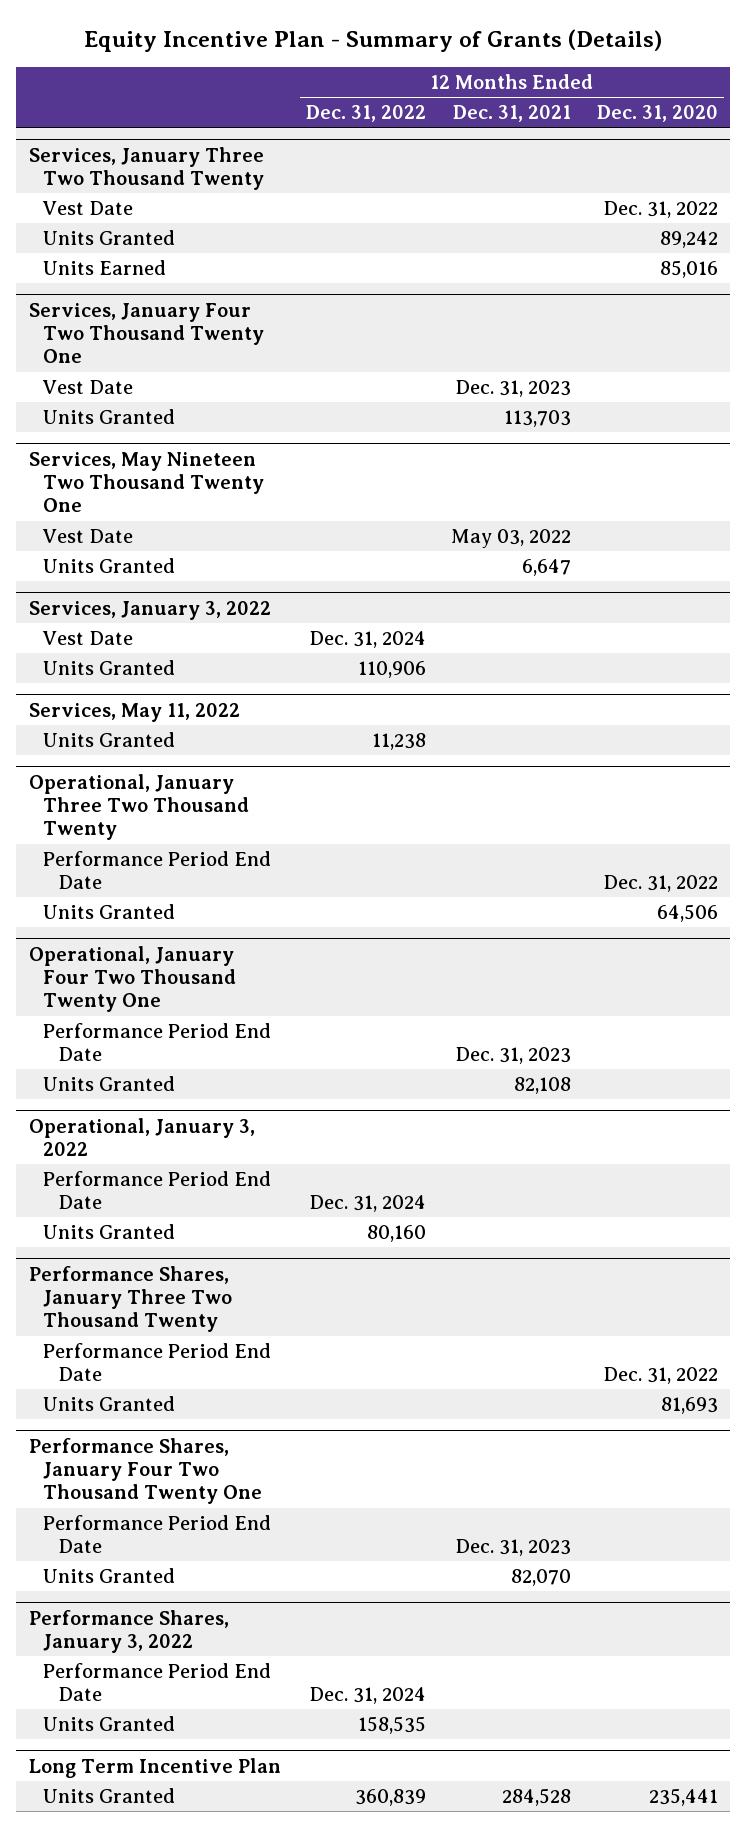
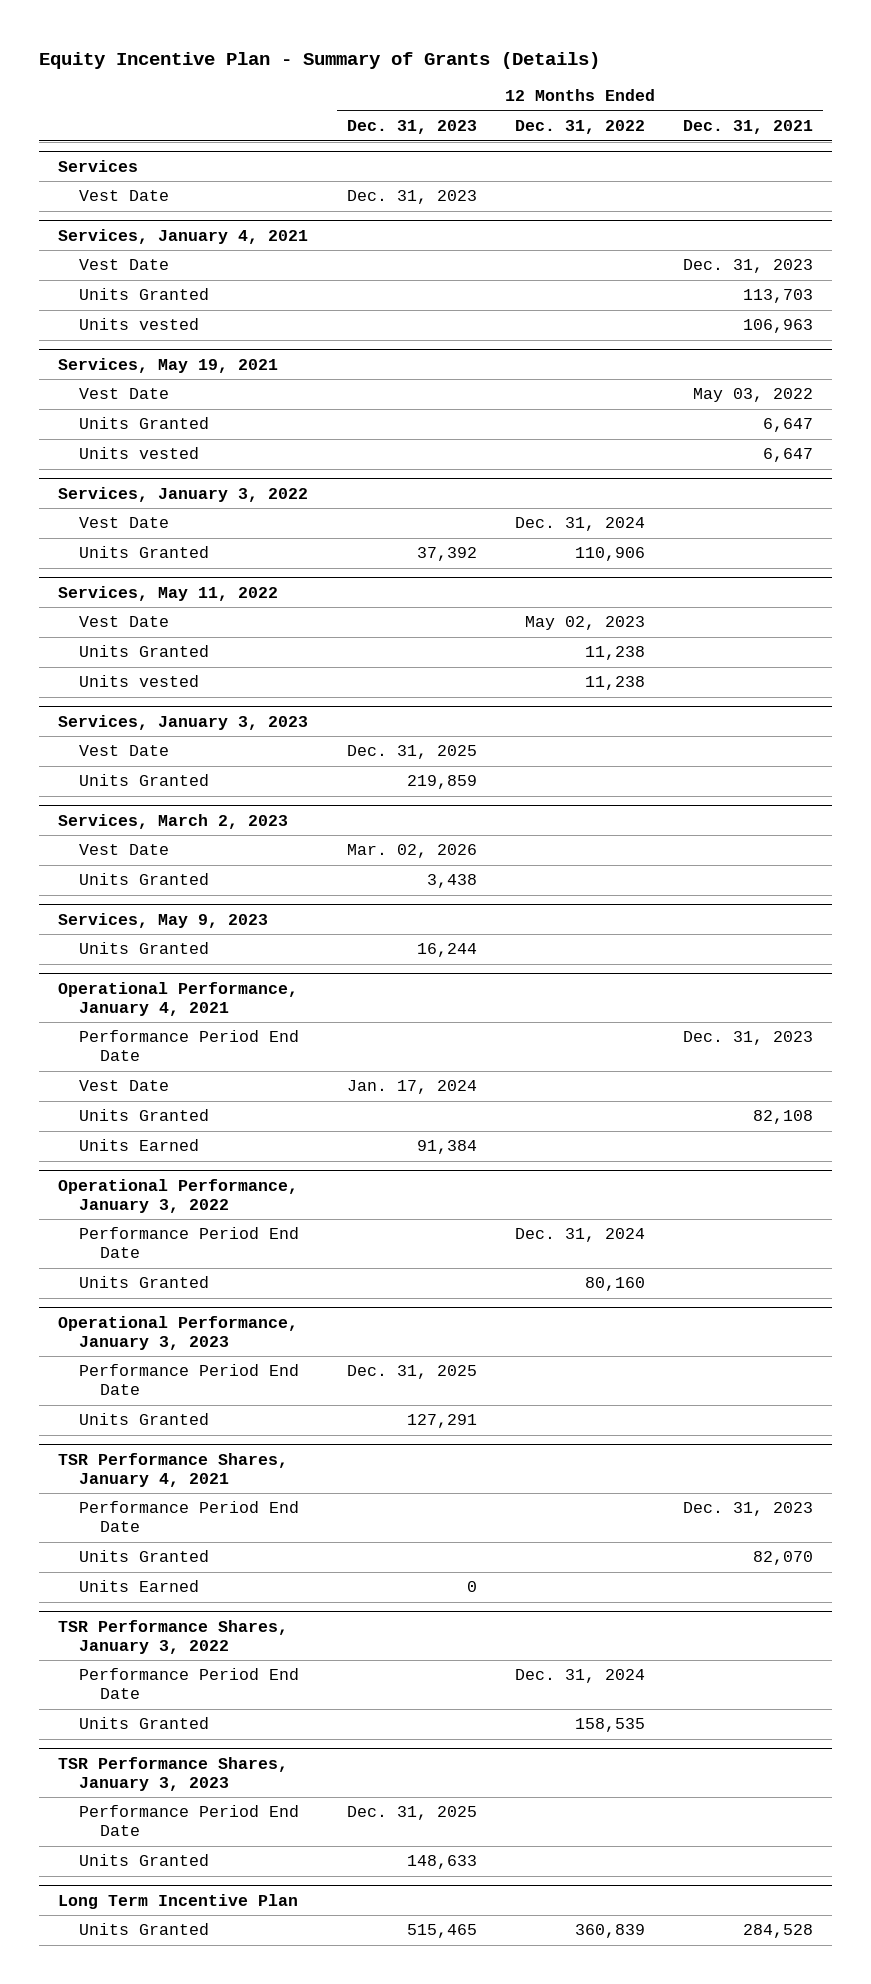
[596,105,718,123] Dec. 31, 2020 -> none
none -> [346,120,477,135] Dec. 31, 2023
[28,146,265,190] Services, January Three Two Thousand Twenty -> [58,159,139,172] Services
[43,229,176,245] Units Granted -> none
[43,259,167,275] Units Earned -> none
[28,302,265,364] Services, January Four Two Thousand Twenty One -> [58,228,309,244] Services, January 4, 2021
none -> [79,318,200,331] Units vested
[28,451,265,513] Services, May Nineteen Two Thousand Twenty One -> [58,357,279,373] Services, May 19, 2021
none -> [79,447,200,460] Units vested
none -> [79,616,170,628] Vest Date
[28,773,250,841] Operational, January Three Two Thousand Twenty -> none
[43,850,272,890] Performance Period End Date -> none
[43,903,176,919] Units Granted -> none
none -> [79,675,200,688] Units vested
none -> [58,714,309,730] Services, January 3, 2023
none -> [79,745,170,757] Vest Date
none -> [79,774,210,787] Units Granted
none -> [58,813,289,829] Services, March 2, 2023
none -> [79,844,170,856] Vest Date
none -> [79,873,210,886] Units Granted
none -> [58,912,269,928] Services, May 9, 2023
none -> [79,942,210,955] Units Granted
[28,945,237,1013] Operational, January Four Two Thousand Twenty One -> [58,981,299,1016] Operational Performance, January 4, 2021
none -> [79,1080,170,1092] Vest Date
none -> [79,1139,200,1152] Units Earned
[28,1117,255,1156] Operational, January 3, 2022 -> [58,1178,299,1213] Operational Performance, January 3, 2022
[28,1265,233,1333] Performance Shares, January Three Two Thousand Twenty -> none
[43,1342,272,1382] Performance Period End Date -> none
[43,1395,176,1411] Units Granted -> none
none -> [58,1315,299,1350] Operational Performance, January 3, 2023
none -> [79,1364,300,1396] Performance Period End Date
none -> [79,1413,210,1426] Units Granted
[28,1437,263,1505] Performance Shares, January Four Two Thousand Twenty One -> [58,1452,289,1487] TSR Performance Shares, January 4, 2021
none -> [79,1580,200,1593] Units Earned
[28,1609,229,1653] Performance Shares, January 3, 2022 -> [58,1619,289,1654] TSR Performance Shares, January 3, 2022
none -> [58,1756,289,1791] TSR Performance Shares, January 3, 2023
none -> [79,1805,300,1837] Performance Period End Date
none -> [79,1854,210,1867] Units Granted

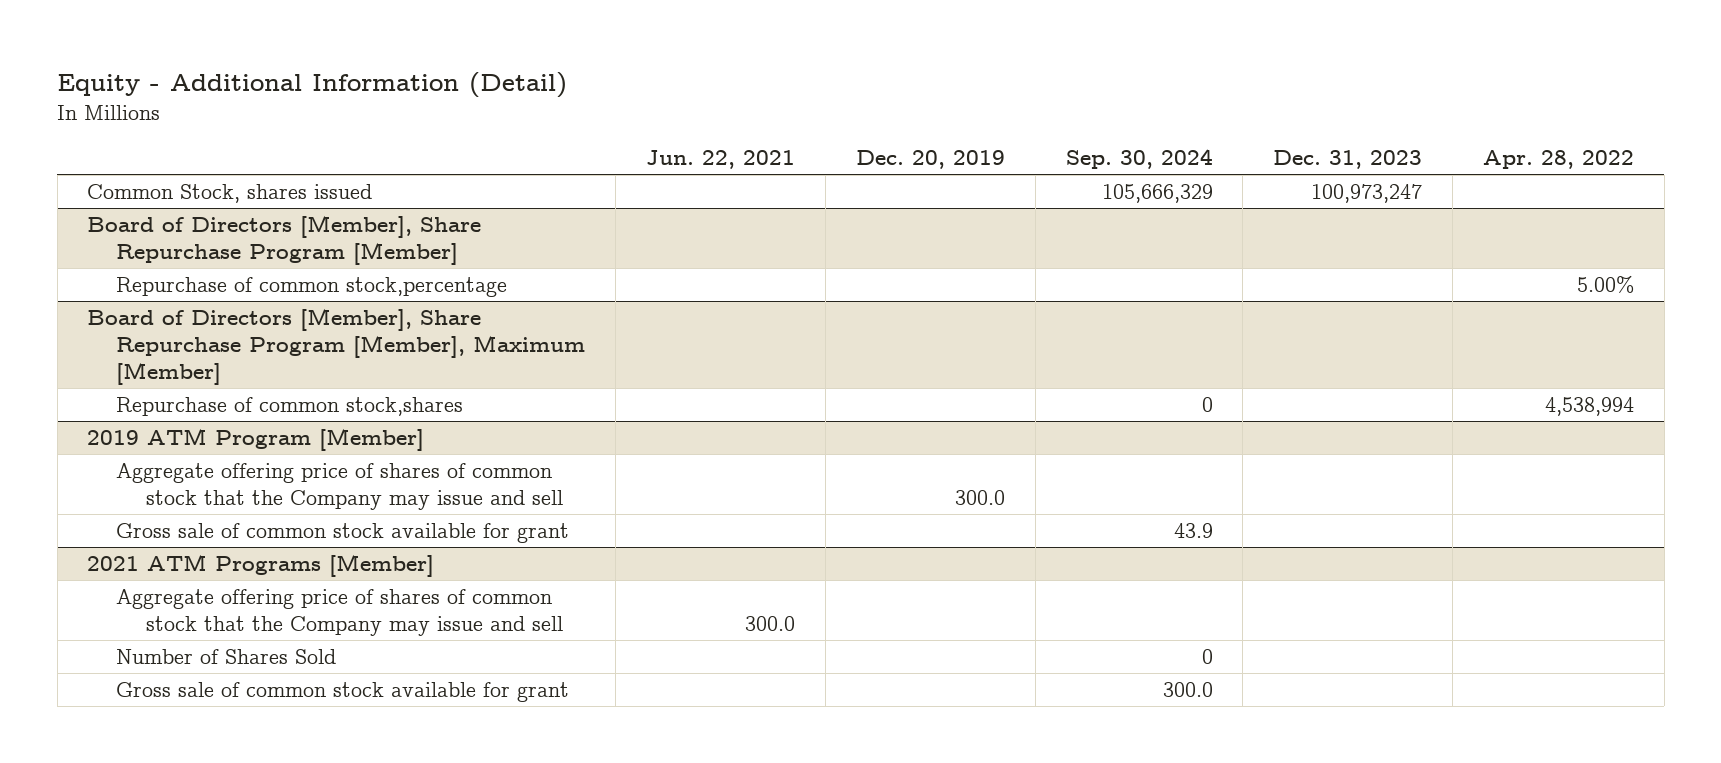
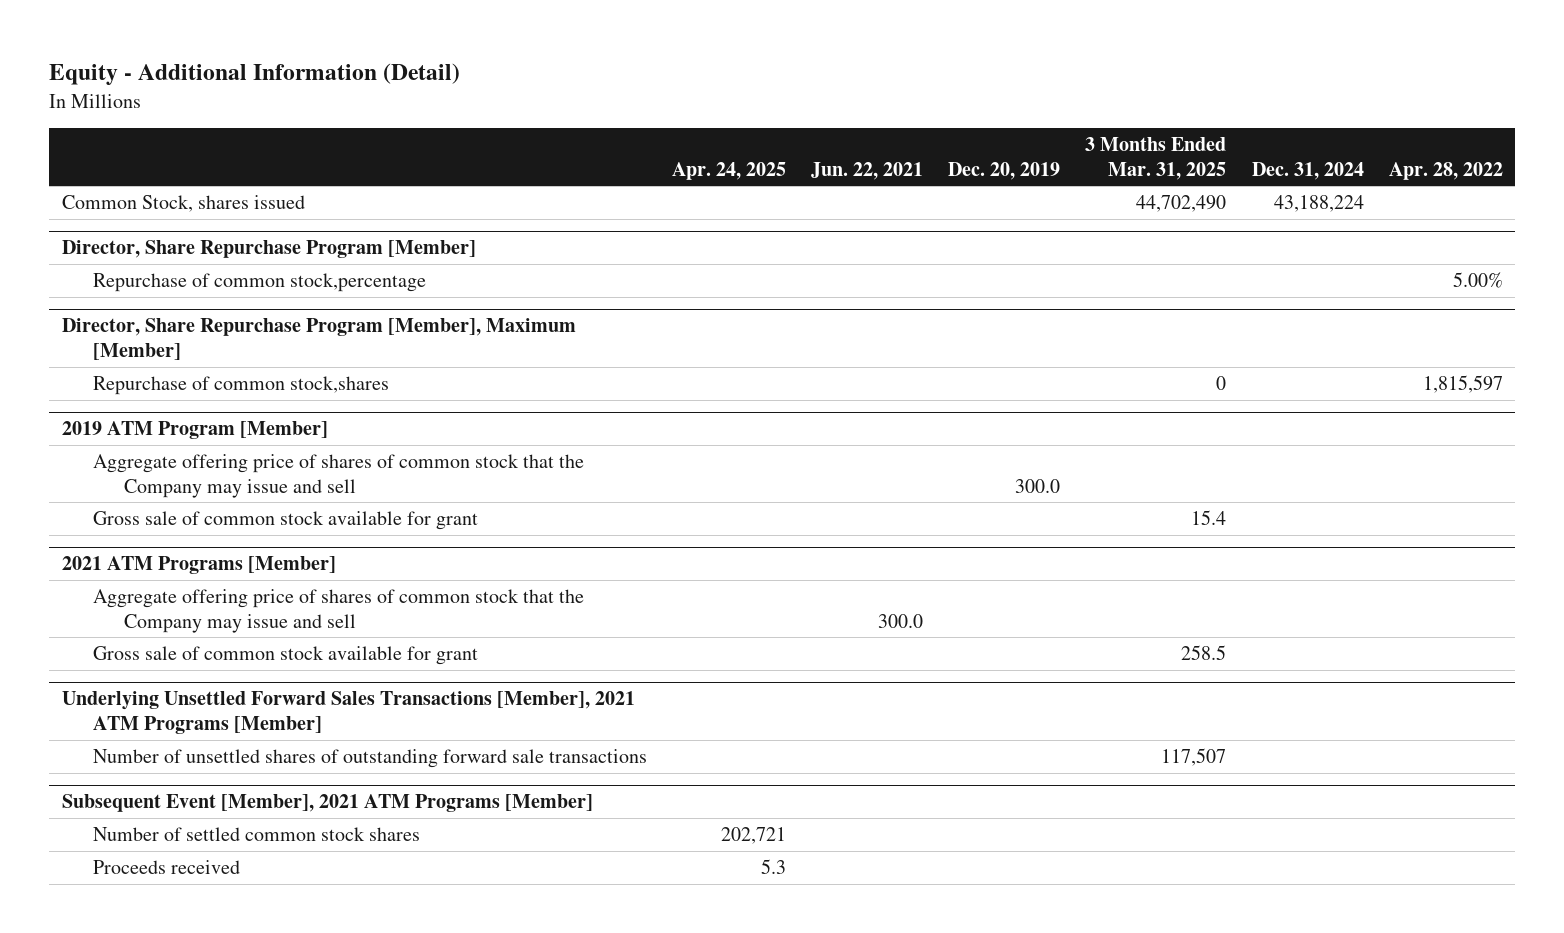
[1065,149,1213,170] Sep. 30, 2024 -> none
[1273,150,1423,170] Dec. 31, 2023 -> none
none -> [671,161,786,180] Apr. 24, 2025
none -> [1085,136,1227,180] 3 Months Ended Mar. 31, 2025
none -> [1251,161,1364,180] Dec. 31, 2024
[87,214,482,265] Board of Directors [Member], Share Repurchase Program [Member] -> [61,240,476,259] Director, Share Repurchase Program [Member]
[87,307,586,385] Board of Directors [Member], Share Repurchase Program [Member], Maximum [Member] -> [61,318,576,361] Director, Share Repurchase Program [Member], Maximum [Member]
[1544,396,1634,416] 4,538,994 -> [1422,374,1503,393] 1,815,597
[116,648,337,664] Number of Shares Sold -> none
none -> [61,691,635,735] Underlying Unsettled Forward Sales Transactions [Member], 2021 ATM Programs [Member]
none -> [92,748,647,768] Number of unsettled shares of outstanding forward sale transactions
none -> [61,794,593,813] Subsequent Event [Member], 2021 ATM Programs [Member]
none -> [92,826,420,841] Number of settled common stock shares
none -> [92,859,240,874] Proceeds received

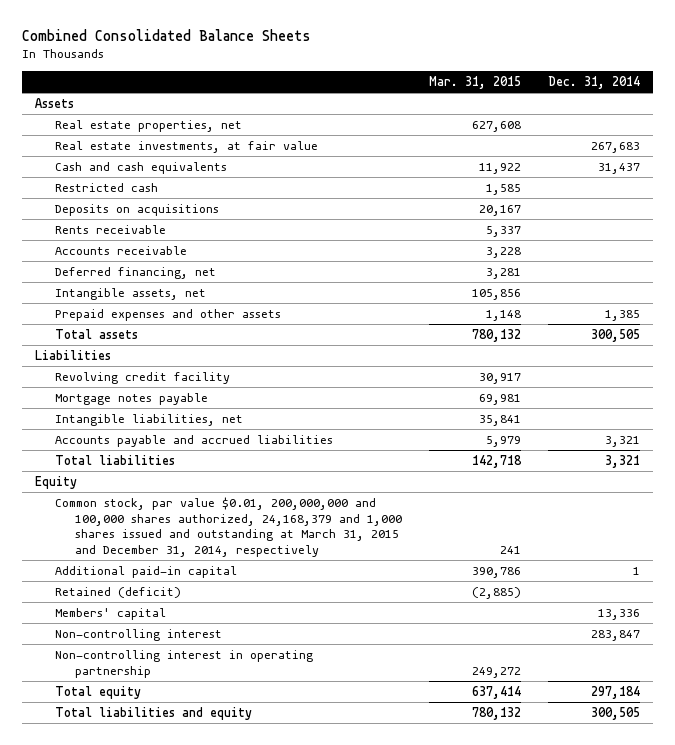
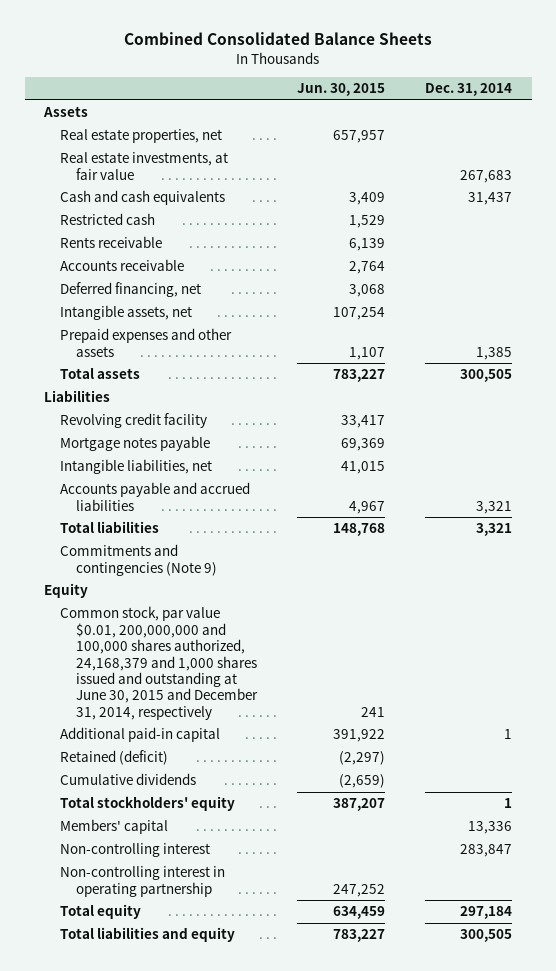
[428,75,521,89] Mar. 31, 2015 -> none
none -> [296,83,385,97] Jun. 30, 2015
[55,204,220,217] Deposits on acquisitions -> none
none -> [60,544,218,576] Commitments and contingencies (Note 9)
[55,497,403,557] Common stock, par value $0.01, 200,000,000 and 100,000 shares authorized, 24,168,379 and 1,000 shares issued and outstanding at March 31, 2015 and December 31, 2014, respectively -> [60,606,259,720] Common stock, par value $0.01, 200,000,000 and 100,000 shares authorized, 24,168,379 and 1,000 shares issued and outstanding at June 30, 2015 and December 31, 2014, respectively
none -> [60,773,197,786] Cumulative dividends
none -> [60,796,236,812] Total stockholders' equity

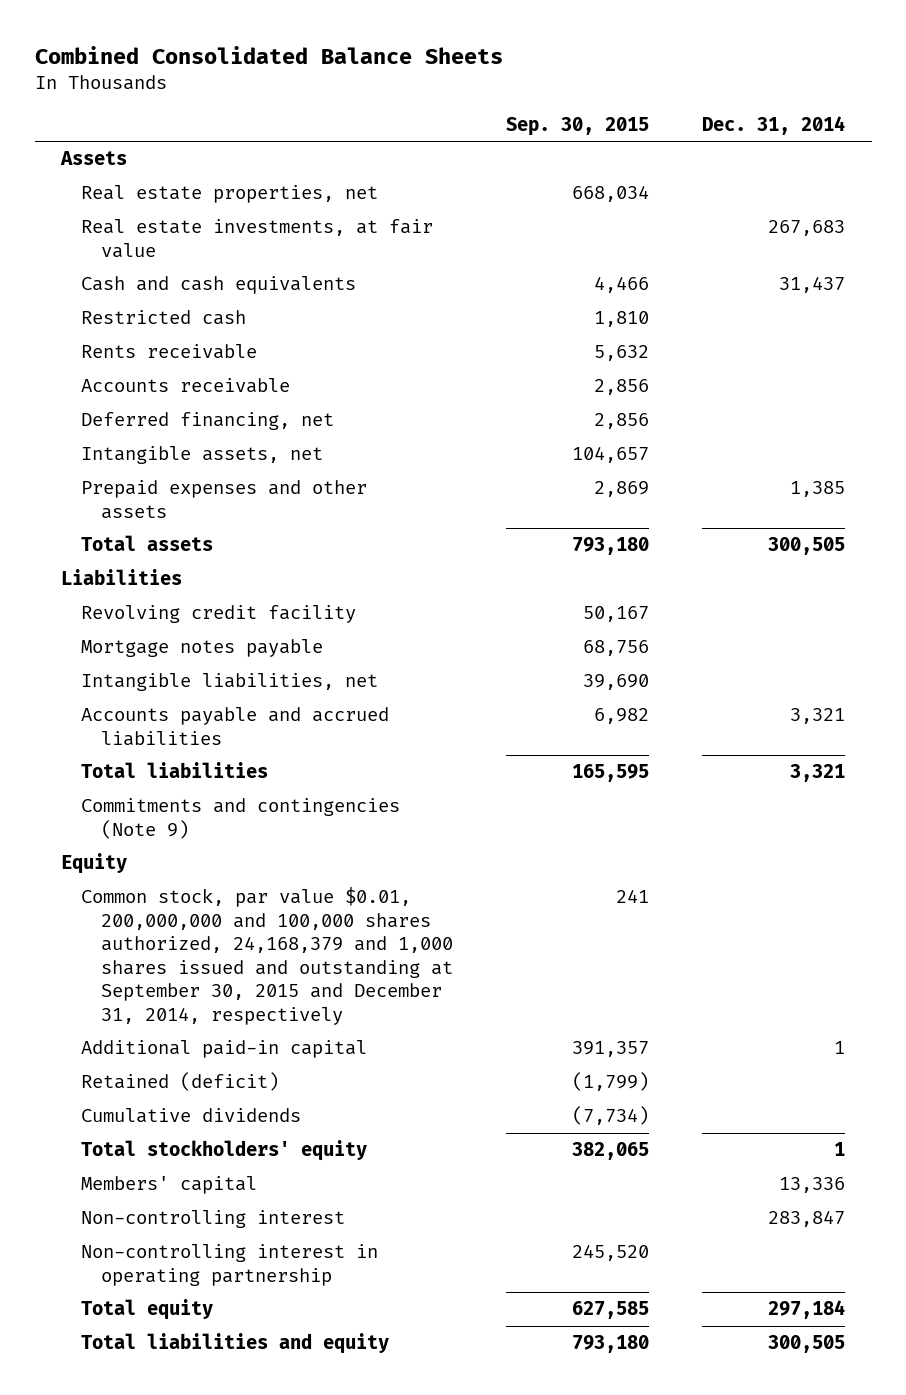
[296,83,385,97] Jun. 30, 2015 -> none
none -> [506,116,650,136] Sep. 30, 2015
[60,606,259,720] Common stock, par value $0.01, 200,000,000 and 100,000 shares authorized, 24,168,379 and 1,000 shares issued and outstanding at June 30, 2015 and December 31, 2014, respectively -> [81,887,454,1025] Common stock, par value $0.01, 200,000,000 and 100,000 shares authorized, 24,168,379 and 1,000 shares issued and outstanding at September 30, 2015 and December 31, 2014, respectively

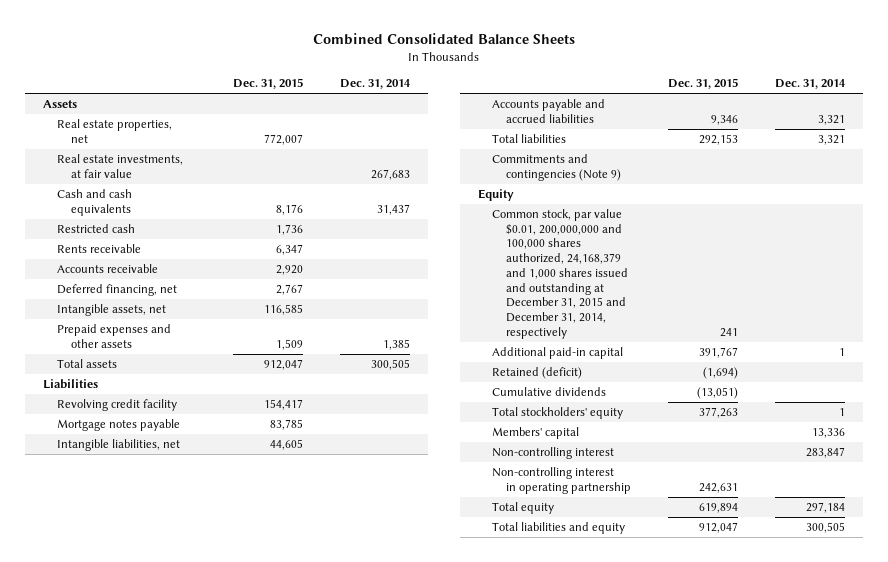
[506,116,650,136] Sep. 30, 2015 -> none
none -> [233,78,304,90] Dec. 31, 2015
[81,887,454,1025] Common stock, par value $0.01, 200,000,000 and 100,000 shares authorized, 24,168,379 and 1,000 shares issued and outstanding at September 30, 2015 and December 31, 2014, respectively -> [492,208,629,339] Common stock, par value $0.01, 200,000,000 and 100,000 shares authorized, 24,168,379 and 1,000 shares issued and outstanding at December 31, 2015 and December 31, 2014, respectively

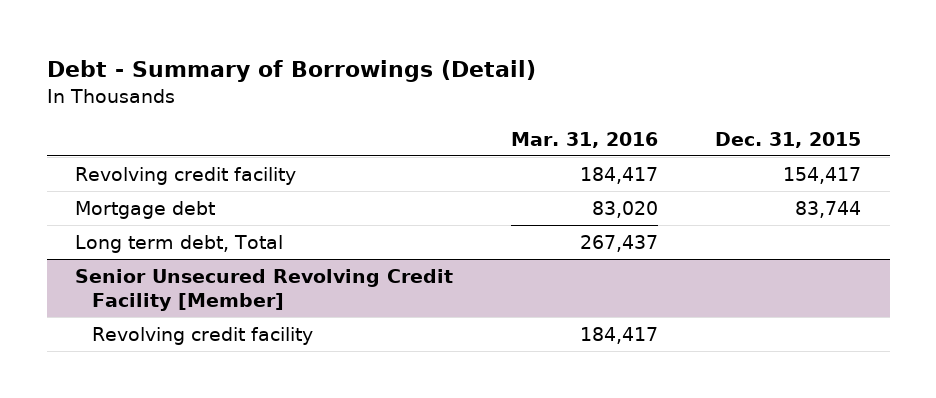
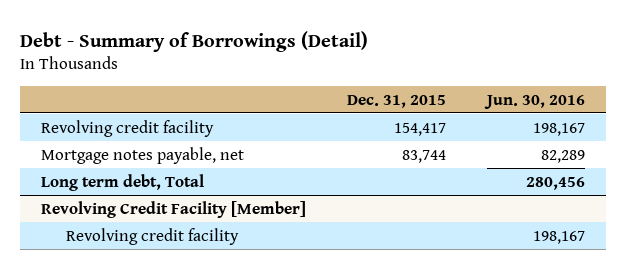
[510,131,658,148] Mar. 31, 2016 -> none
none -> [484,94,586,109] Jun. 30, 2016
[75,201,216,220] Mortgage debt -> [40,146,244,164] Mortgage notes payable, net
[75,269,454,311] Senior Unsecured Revolving Credit Facility [Member] -> [40,200,306,218] Revolving Credit Facility [Member]

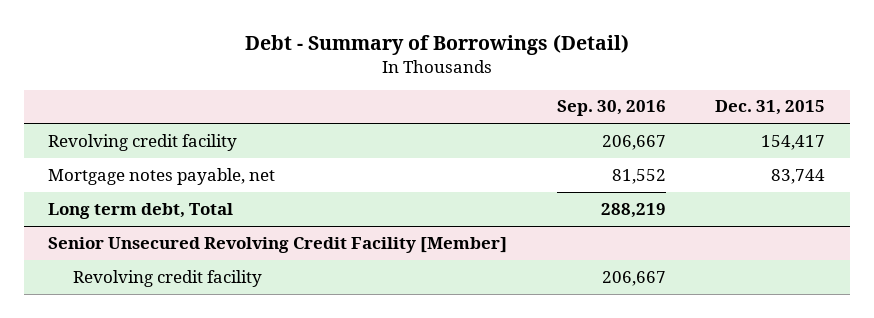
[484,94,586,109] Jun. 30, 2016 -> none
none -> [556,100,666,117] Sep. 30, 2016
[40,200,306,218] Revolving Credit Facility [Member] -> [48,236,508,253] Senior Unsecured Revolving Credit Facility [Member]

